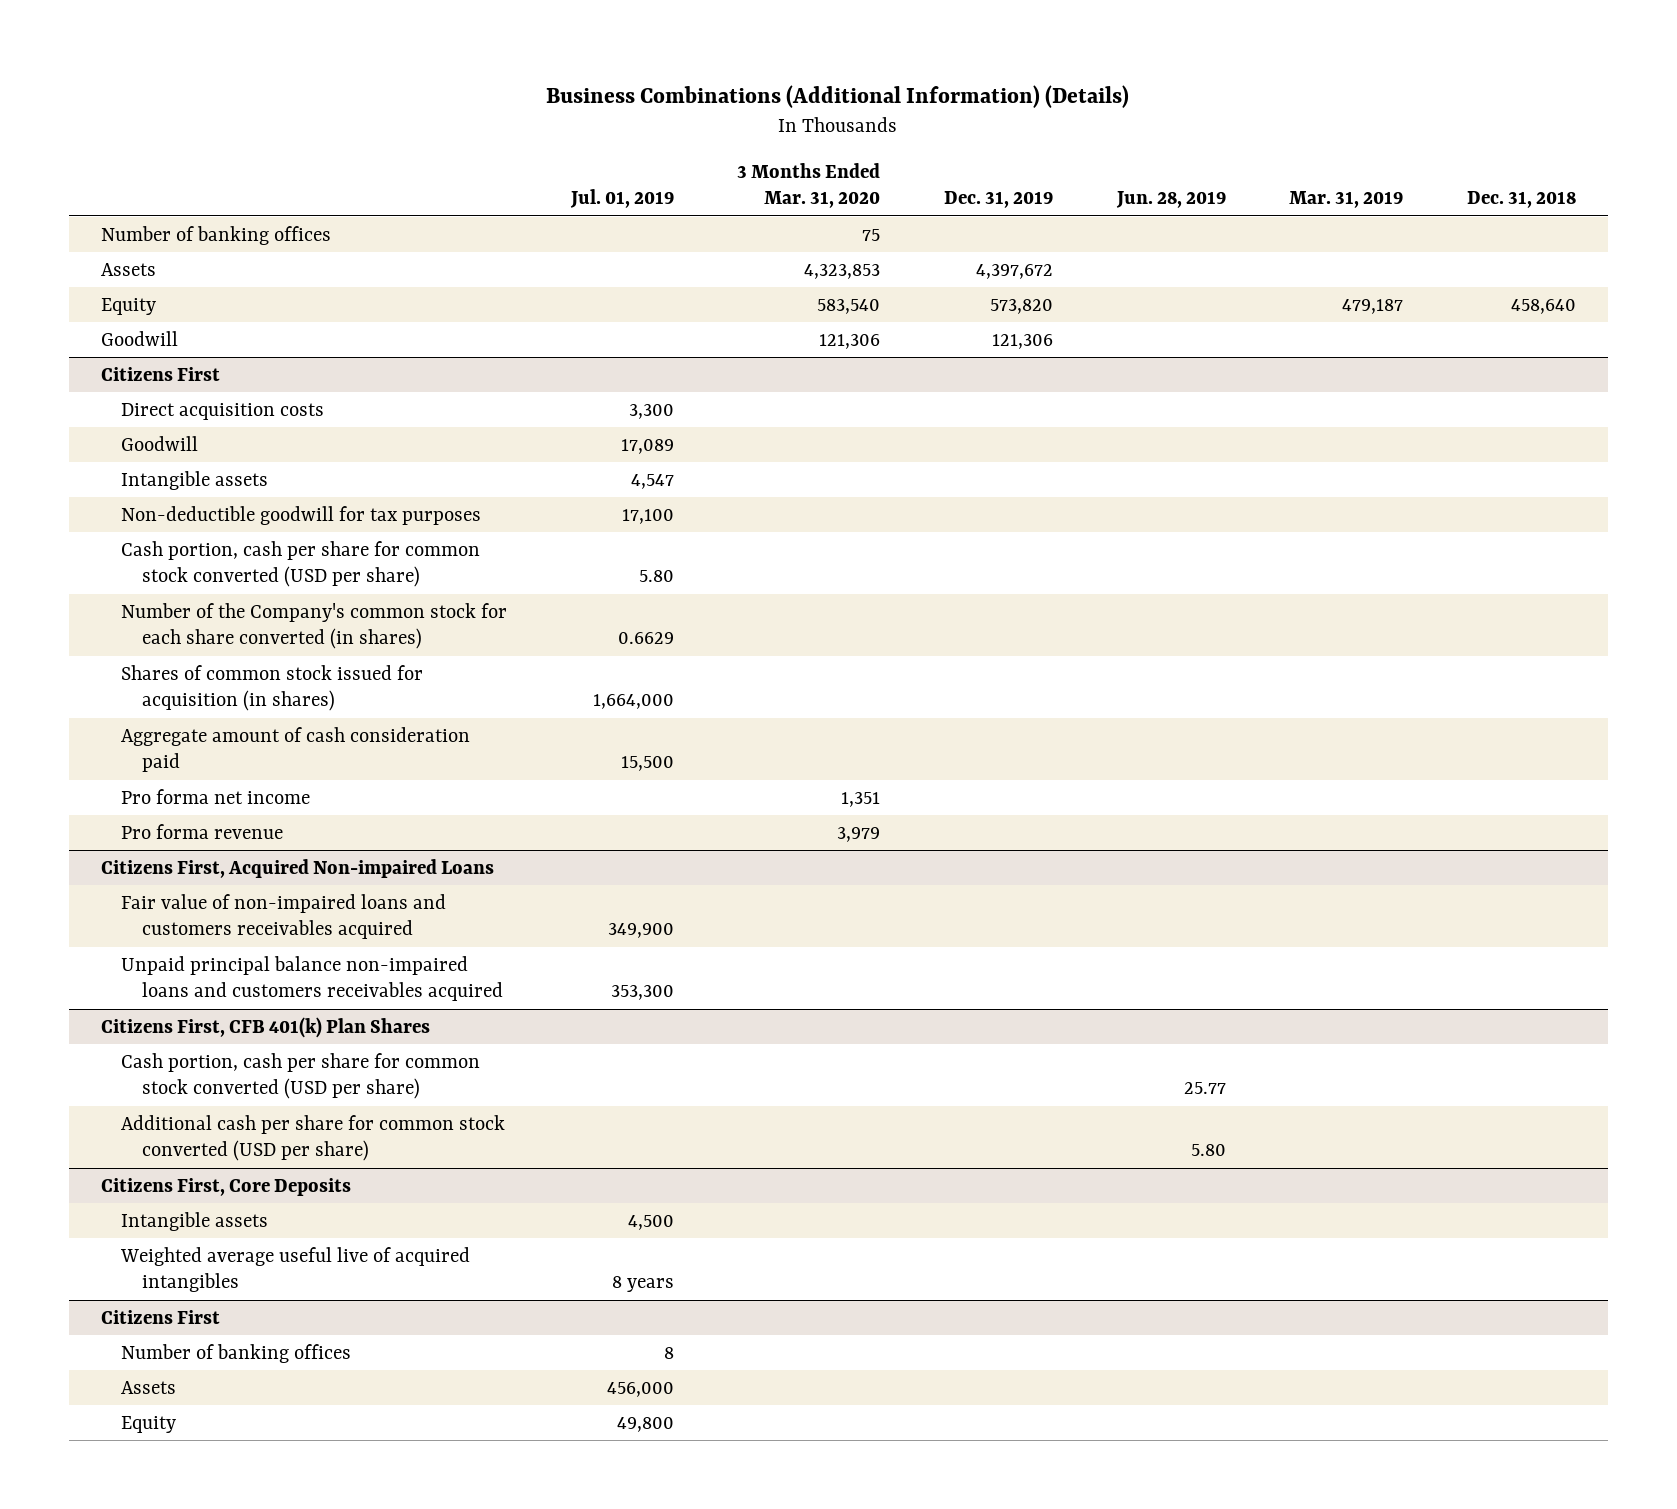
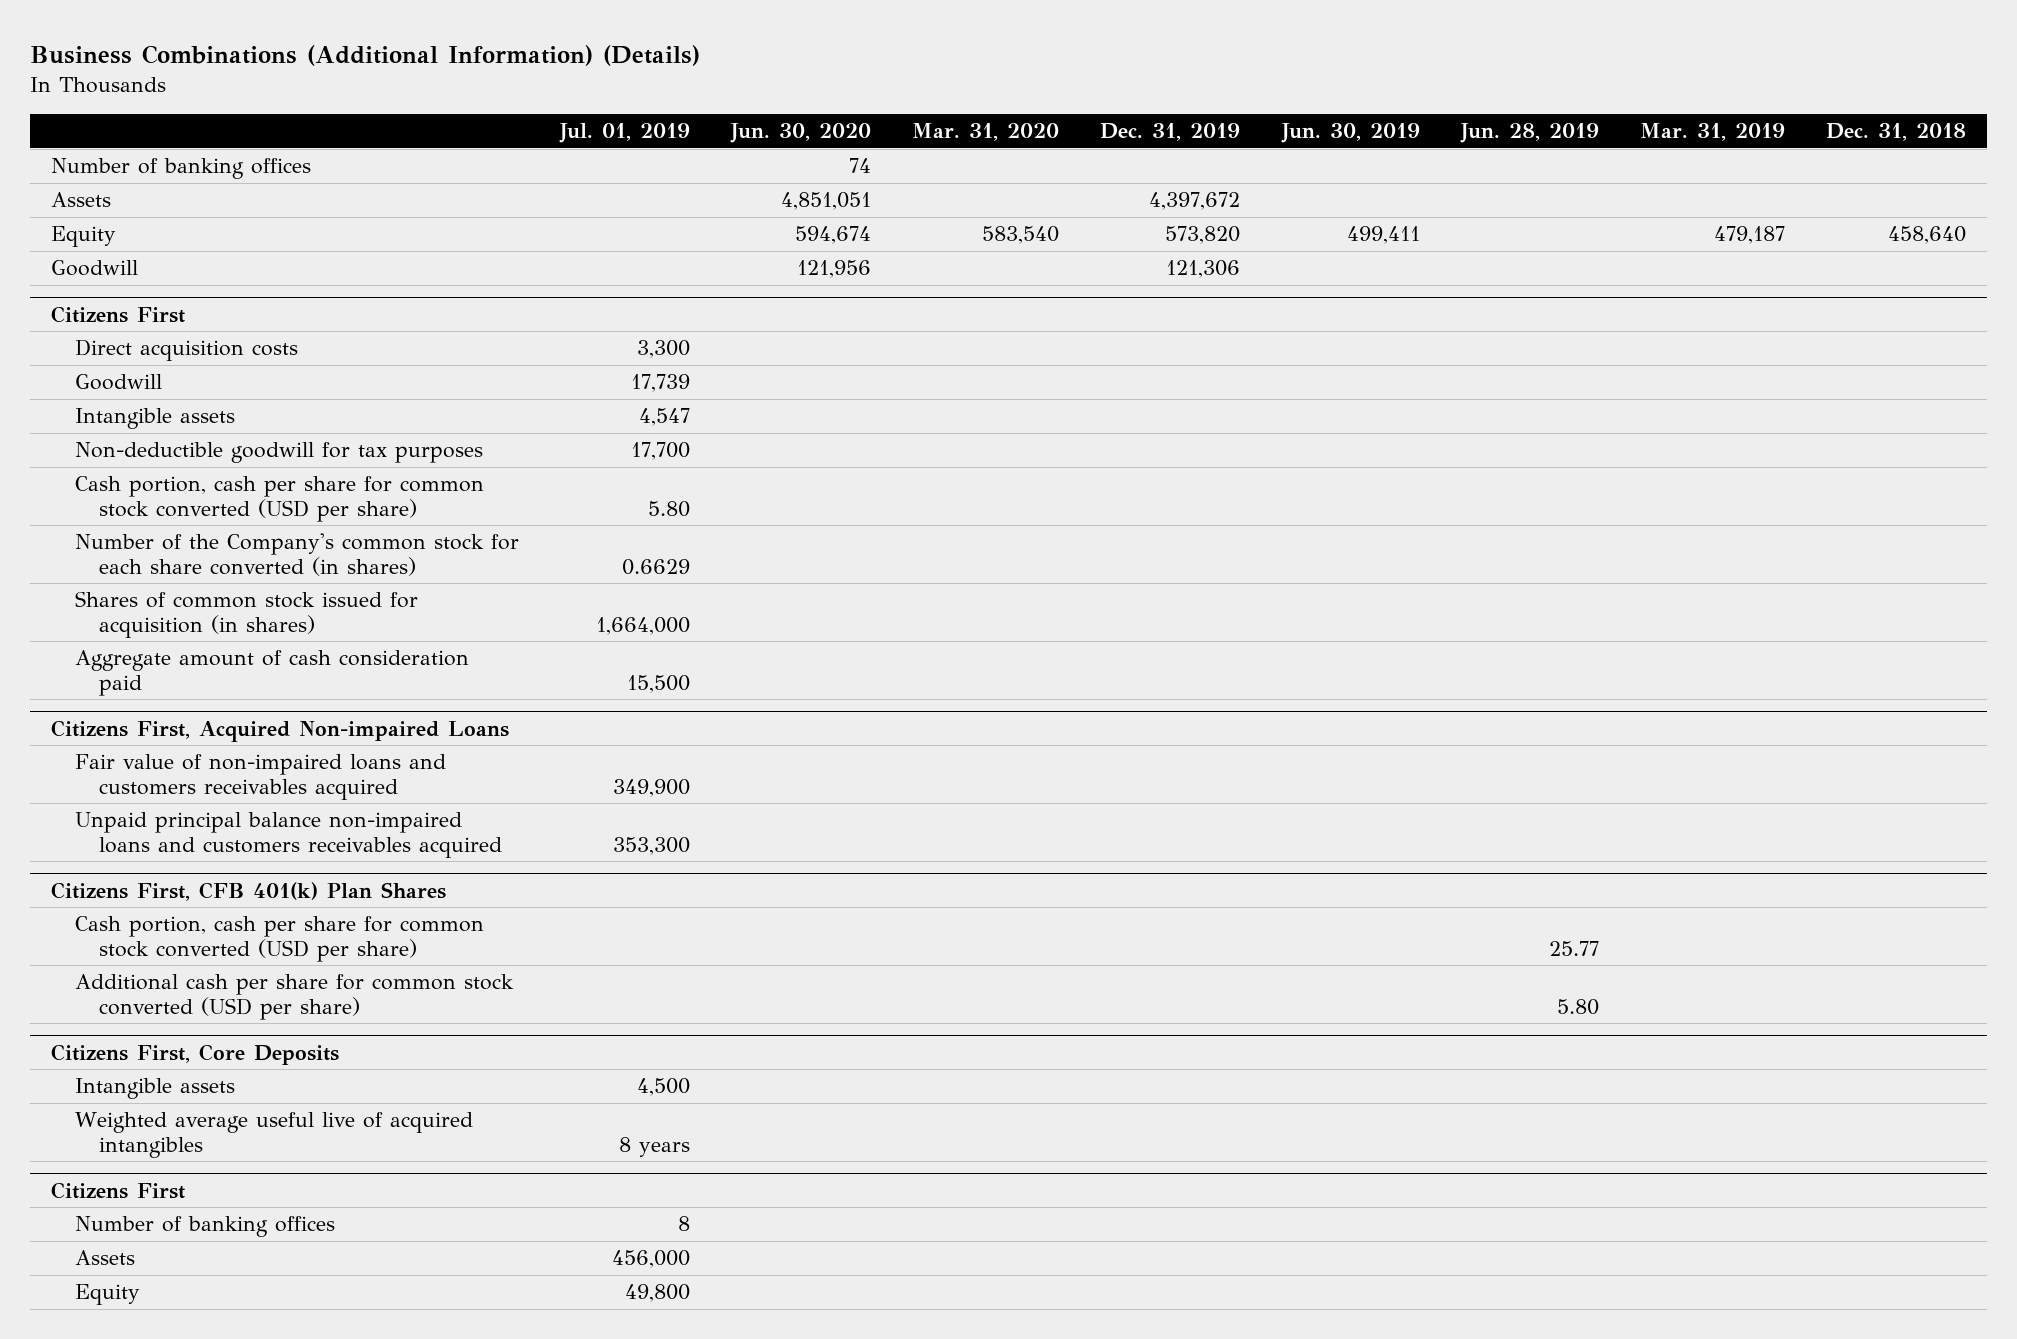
[737,162,881,209] 3 Months Ended Mar. 31, 2020 -> none
none -> [730,123,872,144] Jun. 30, 2020
none -> [912,123,1060,142] Mar. 31, 2020
none -> [1280,123,1420,144] Jun. 30, 2019
[620,438,674,454] 17,089 -> [630,374,690,393] 17,739
[621,508,674,524] 17,100 -> [630,442,690,461] 17,700
[121,788,311,804] Pro forma net income -> none
[121,823,284,839] Pro forma revenue -> none

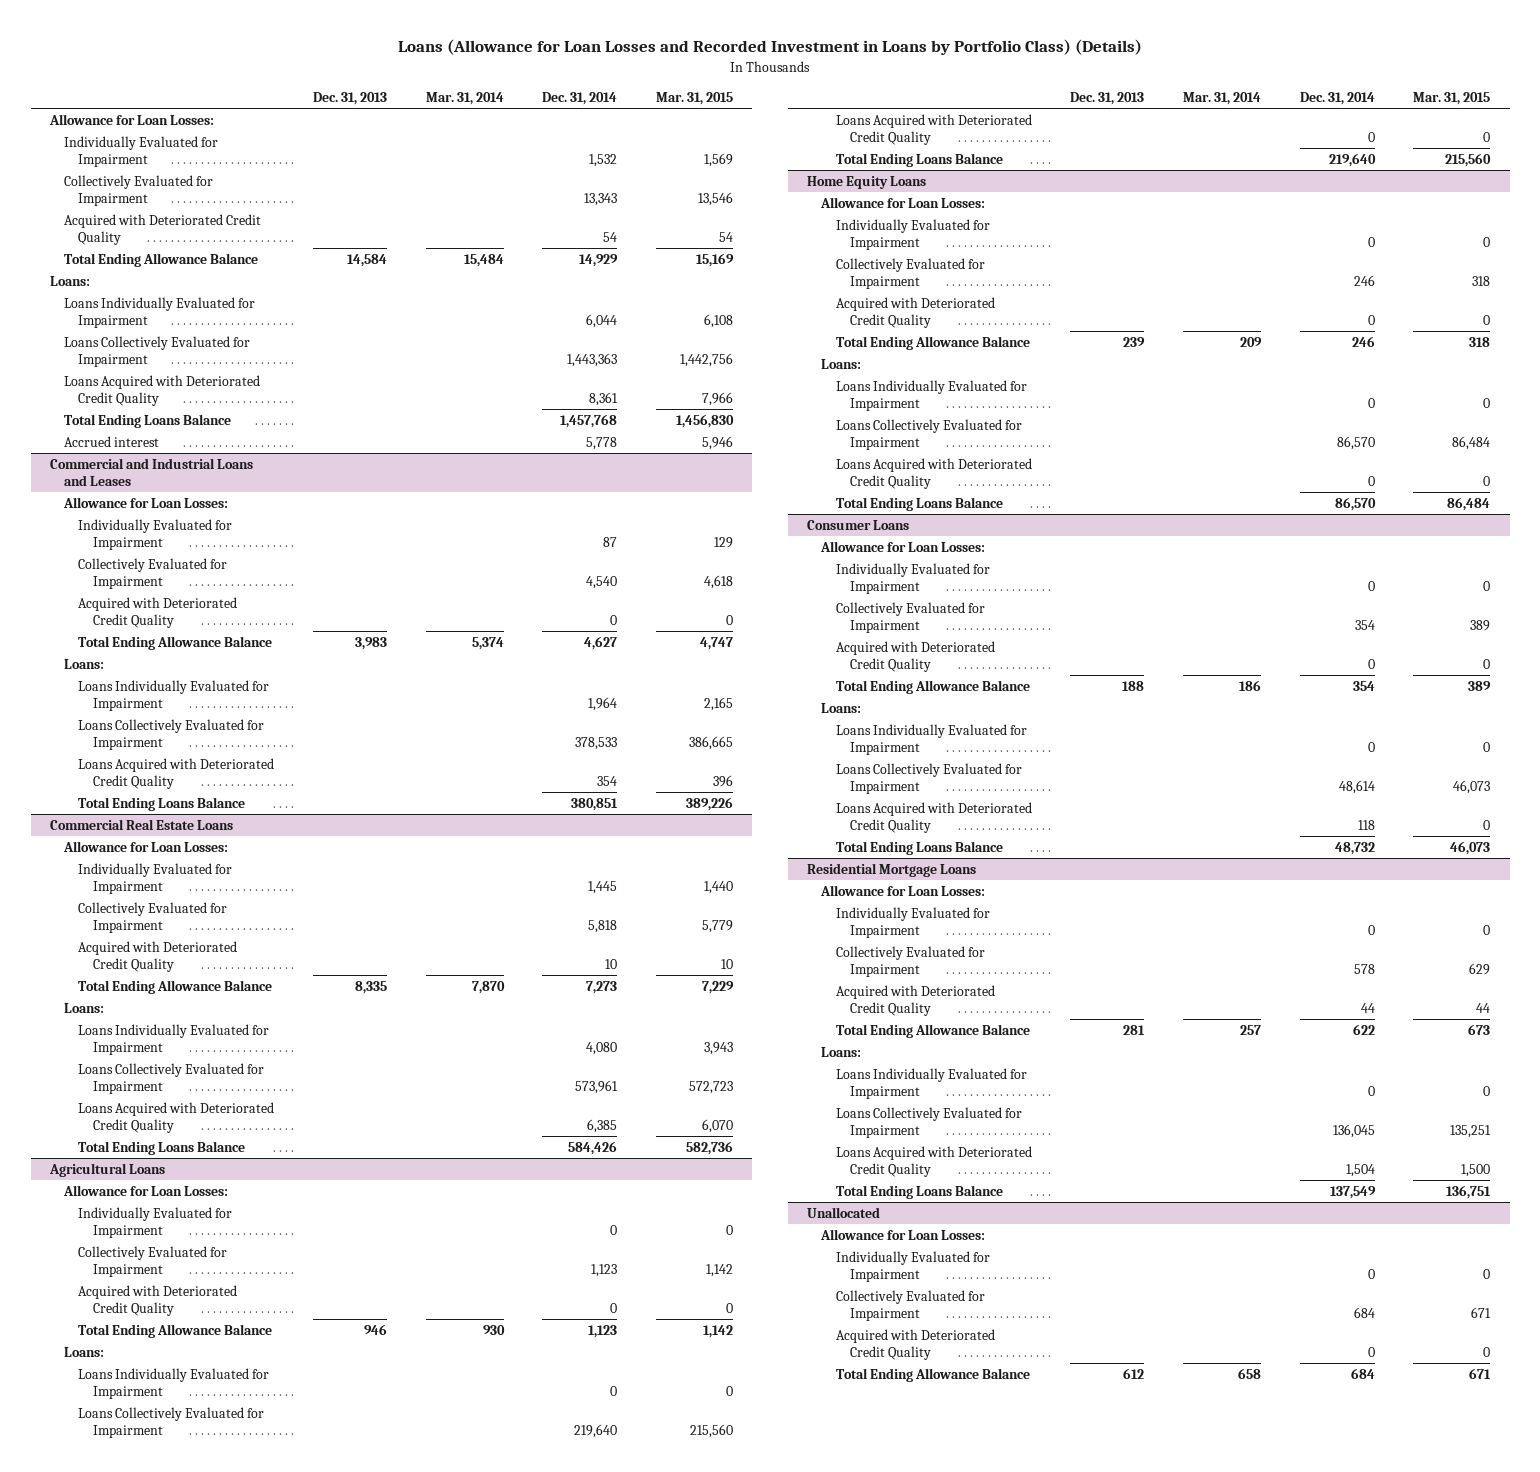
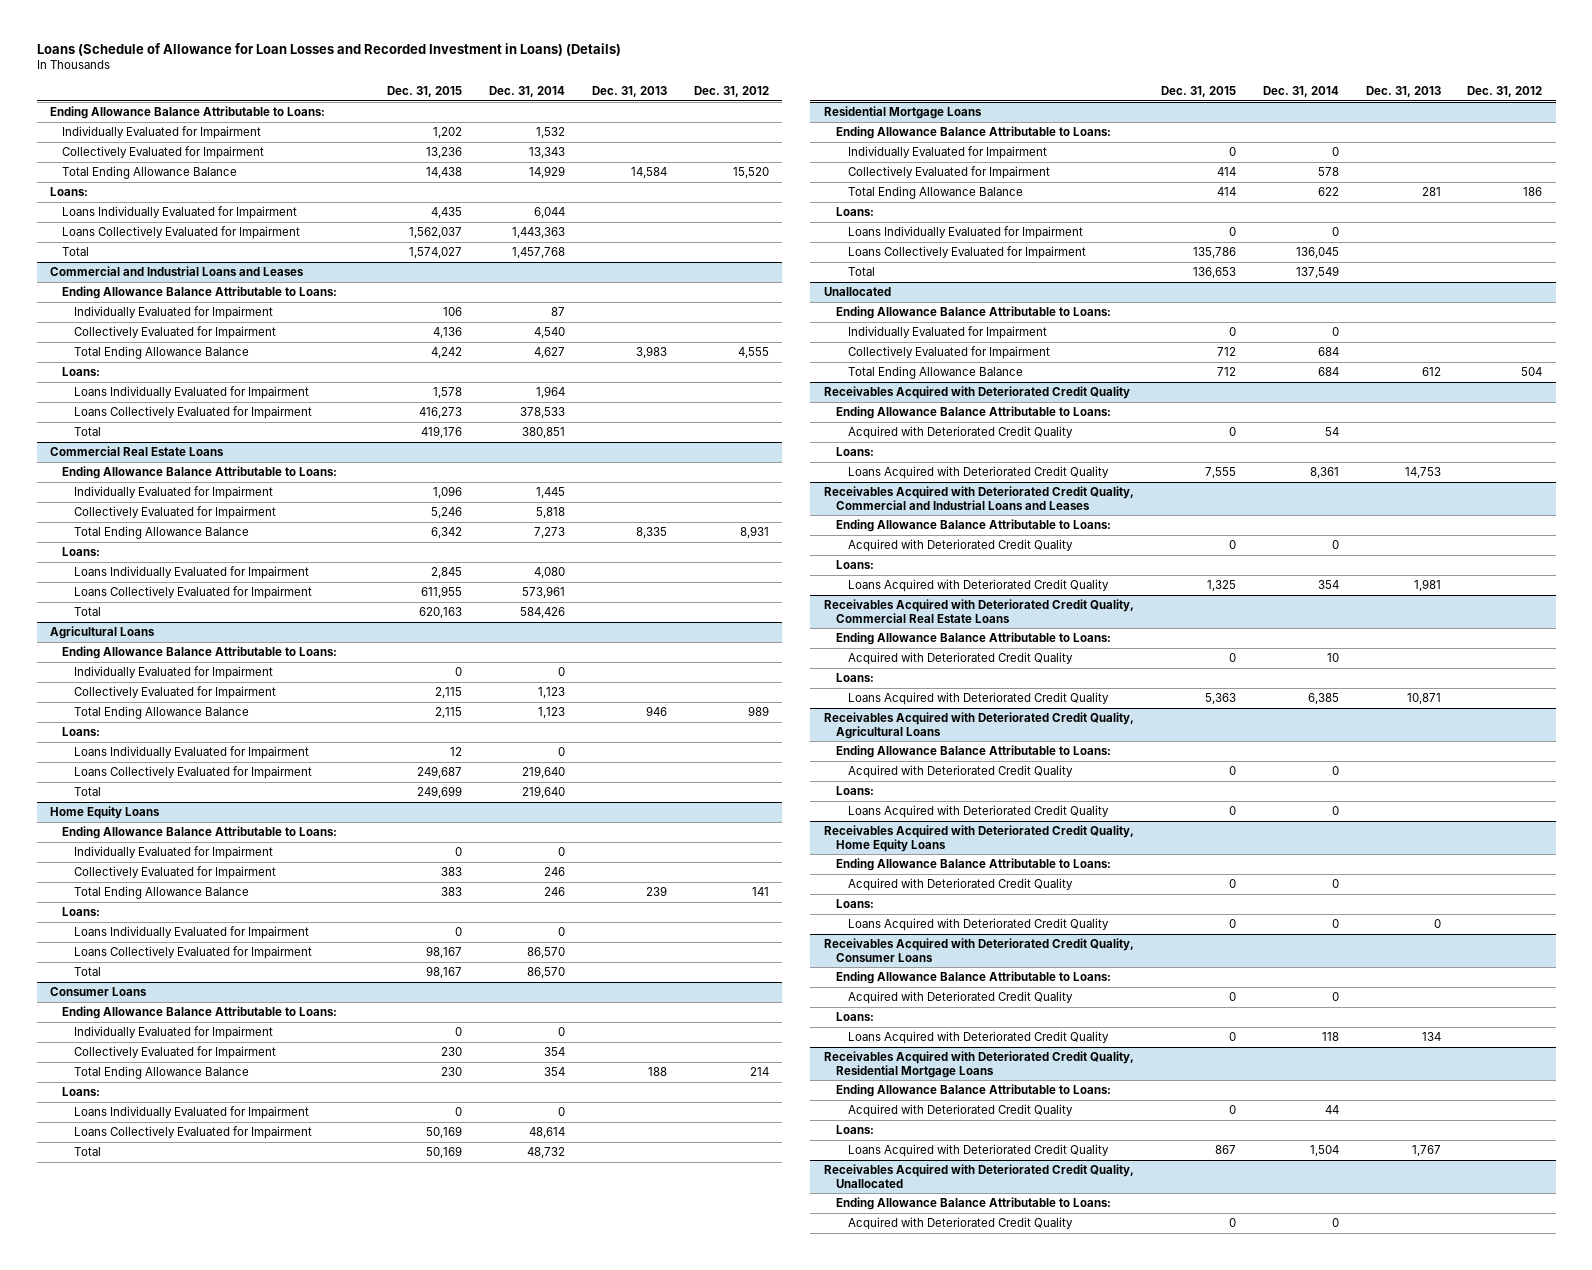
[398,39,1143,56] Loans (Allowance for Loan Losses and Recorded Investment in Loans by Portfolio Class) (Details) -> [36,43,621,57] Loans (Schedule of Allowance for Loan Losses and Recorded Investment in Loans) (Details)
[425,91,504,105] Mar. 31, 2014 -> none
[656,91,734,105] Mar. 31, 2015 -> none
none -> [386,85,462,97] Dec. 31, 2015
none -> [693,85,769,97] Dec. 31, 2012
[48,113,214,125] Allowance for Loan Losses: -> [50,106,326,120] Ending Allowance Balance Attributable to Loans:
[64,213,262,245] Acquired with Deteriorated Credit Quality -> none
[64,374,261,406] Loans Acquired with Deteriorated Credit Quality -> none
[64,435,160,447] Accrued interest -> none
[64,413,232,428] Total Ending Loans Balance -> [61,247,89,257] Total
[63,496,229,508] Allowance for Loan Losses: -> [61,286,337,300] Ending Allowance Balance Attributable to Loans:
[78,596,238,628] Acquired with Deteriorated Credit Quality -> none
[78,757,275,789] Loans Acquired with Deteriorated Credit Quality -> none
[78,796,246,811] Total Ending Loans Balance -> [73,427,101,437] Total
[63,840,229,852] Allowance for Loan Losses: -> [61,466,337,480] Ending Allowance Balance Attributable to Loans:
[78,940,238,972] Acquired with Deteriorated Credit Quality -> none
[78,1101,275,1133] Loans Acquired with Deteriorated Credit Quality -> none
[78,1140,246,1155] Total Ending Loans Balance -> [73,607,101,617] Total
[63,1184,229,1196] Allowance for Loan Losses: -> [61,646,337,660] Ending Allowance Balance Attributable to Loans:
[78,1284,238,1316] Acquired with Deteriorated Credit Quality -> none
[835,113,1032,145] Loans Acquired with Deteriorated Credit Quality -> none
[835,152,1003,167] Total Ending Loans Balance -> [73,787,101,797] Total
[820,196,986,208] Allowance for Loan Losses: -> [61,826,337,840] Ending Allowance Balance Attributable to Loans:
[835,296,995,328] Acquired with Deteriorated Credit Quality -> none
[835,457,1032,489] Loans Acquired with Deteriorated Credit Quality -> none
[835,496,1003,511] Total Ending Loans Balance -> [73,967,101,977] Total
[820,540,986,552] Allowance for Loan Losses: -> [61,1006,337,1020] Ending Allowance Balance Attributable to Loans:
[835,640,995,672] Acquired with Deteriorated Credit Quality -> none
[835,801,1032,833] Loans Acquired with Deteriorated Credit Quality -> none
[835,840,1003,855] Total Ending Loans Balance -> [73,1147,101,1157] Total
[820,884,986,896] Allowance for Loan Losses: -> [835,126,1111,140] Ending Allowance Balance Attributable to Loans:
[835,984,995,1016] Acquired with Deteriorated Credit Quality -> none
[835,1145,1032,1177] Loans Acquired with Deteriorated Credit Quality -> none
[835,1184,1003,1199] Total Ending Loans Balance -> [847,267,875,277] Total
[820,1228,986,1240] Allowance for Loan Losses: -> [835,306,1111,320] Ending Allowance Balance Attributable to Loans:
[835,1328,995,1360] Acquired with Deteriorated Credit Quality -> none
none -> [823,386,1130,400] Receivables Acquired with Deteriorated Credit Quality
none -> [835,406,1111,420] Ending Allowance Balance Attributable to Loans:
none -> [847,426,1073,440] Acquired with Deteriorated Credit Quality
none -> [835,447,874,457] Loans:
none -> [847,466,1109,480] Loans Acquired with Deteriorated Credit Quality
none -> [823,486,1134,510] Receivables Acquired with Deteriorated Credit Quality, Commercial and Industrial Loans and Leases
none -> [835,519,1111,533] Ending Allowance Balance Attributable to Loans:
none -> [847,539,1073,553] Acquired with Deteriorated Credit Quality
none -> [835,560,874,570] Loans:
none -> [847,579,1109,593] Loans Acquired with Deteriorated Credit Quality
none -> [823,599,1134,623] Receivables Acquired with Deteriorated Credit Quality, Commercial Real Estate Loans
none -> [835,632,1111,646] Ending Allowance Balance Attributable to Loans:
none -> [847,652,1073,666] Acquired with Deteriorated Credit Quality
none -> [835,673,874,683] Loans:
none -> [847,692,1109,706] Loans Acquired with Deteriorated Credit Quality
none -> [823,712,1134,739] Receivables Acquired with Deteriorated Credit Quality, Agricultural Loans
none -> [835,745,1111,759] Ending Allowance Balance Attributable to Loans:
none -> [847,765,1073,779] Acquired with Deteriorated Credit Quality
none -> [835,786,874,796] Loans:
none -> [847,805,1109,819] Loans Acquired with Deteriorated Credit Quality
none -> [823,825,1134,852] Receivables Acquired with Deteriorated Credit Quality, Home Equity Loans
none -> [835,858,1111,872] Ending Allowance Balance Attributable to Loans:
none -> [847,878,1073,892] Acquired with Deteriorated Credit Quality
none -> [835,899,874,909] Loans:
none -> [847,918,1109,932] Loans Acquired with Deteriorated Credit Quality
none -> [823,938,1134,962] Receivables Acquired with Deteriorated Credit Quality, Consumer Loans
none -> [835,971,1111,985] Ending Allowance Balance Attributable to Loans:
none -> [847,991,1073,1005] Acquired with Deteriorated Credit Quality
none -> [835,1012,874,1022] Loans:
none -> [847,1031,1109,1045] Loans Acquired with Deteriorated Credit Quality
none -> [823,1051,1134,1078] Receivables Acquired with Deteriorated Credit Quality, Residential Mortgage Loans
none -> [835,1084,1111,1098] Ending Allowance Balance Attributable to Loans:
none -> [847,1104,1073,1118] Acquired with Deteriorated Credit Quality
none -> [835,1125,874,1135] Loans:
none -> [847,1144,1109,1158] Loans Acquired with Deteriorated Credit Quality
none -> [823,1164,1134,1188] Receivables Acquired with Deteriorated Credit Quality, Unallocated
none -> [835,1197,1111,1211] Ending Allowance Balance Attributable to Loans:
none -> [847,1217,1073,1231] Acquired with Deteriorated Credit Quality

